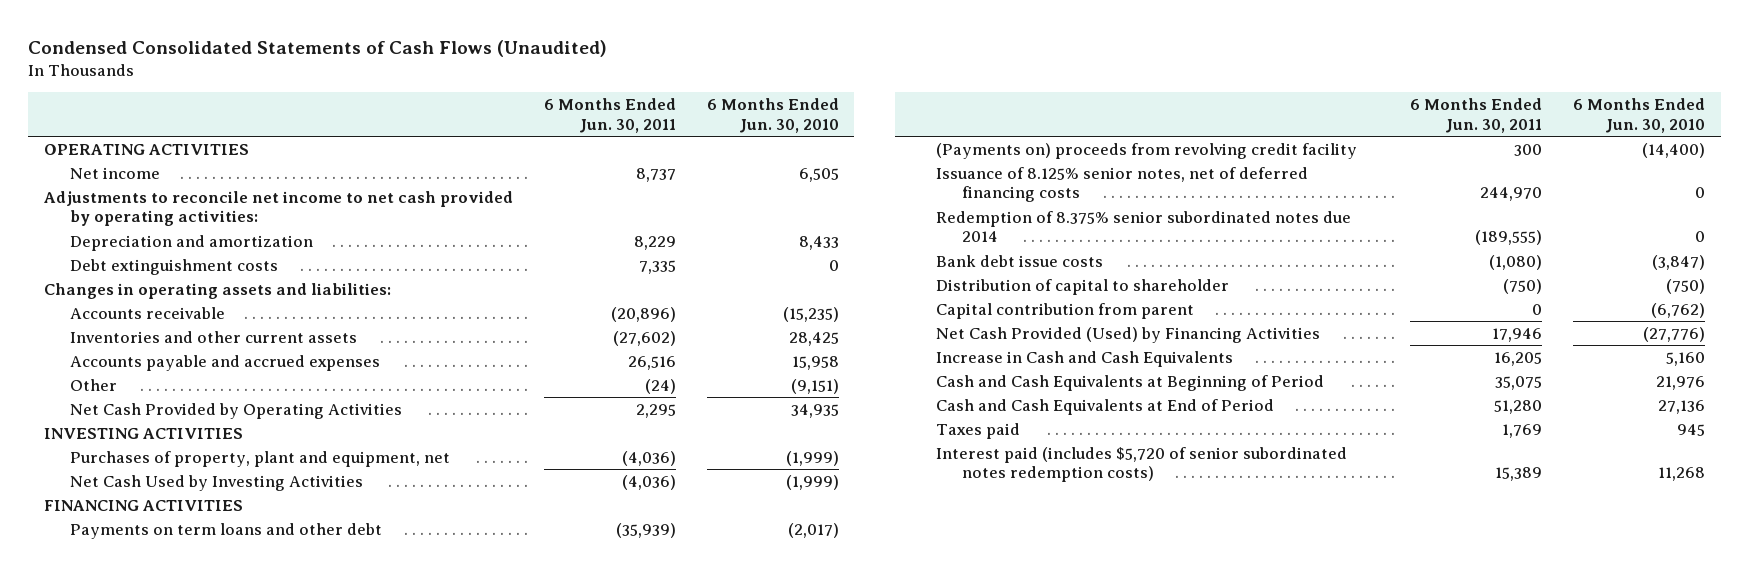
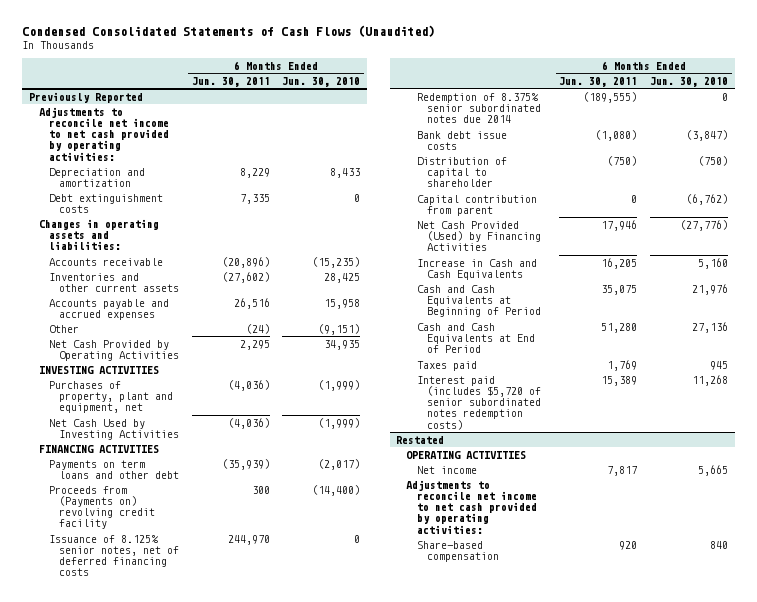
[43,143,249,155] OPERATING ACTIVITIES -> none
[69,166,160,179] Net income -> none
none -> [28,91,143,103] Previously Reported
[936,142,1358,159] (Payments on) proceeds from revolving credit facility -> [48,485,155,530] Proceeds from (Payments on) revolving credit facility
none -> [396,435,445,444] Restated
none -> [406,450,527,459] OPERATING ACTIVITIES
none -> [416,465,477,474] Net income
none -> [406,479,537,534] Adjustments to reconcile net income to net cash provided by operating activities:
none -> [416,540,499,563] Share-based compensation

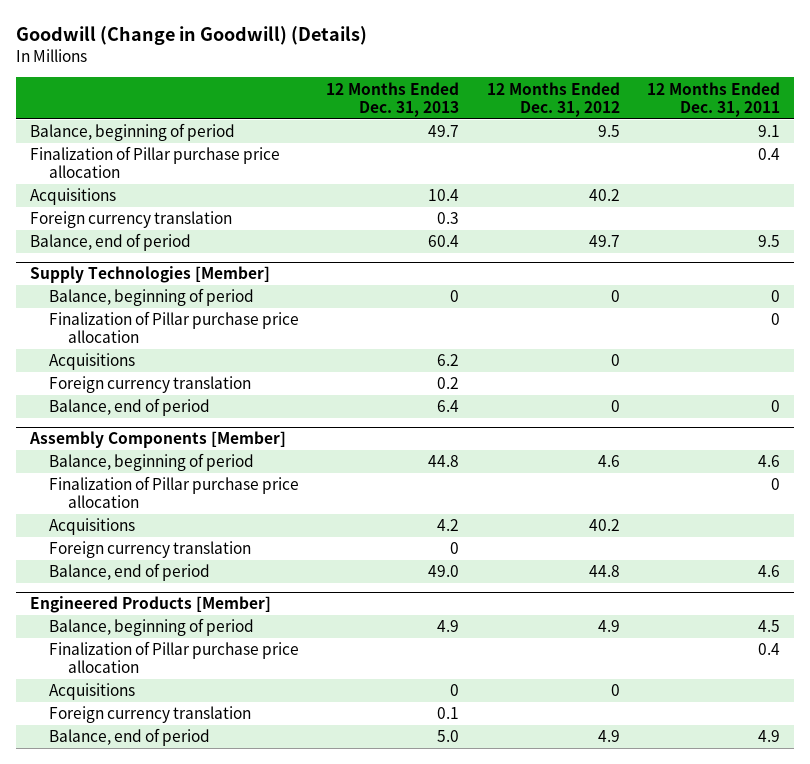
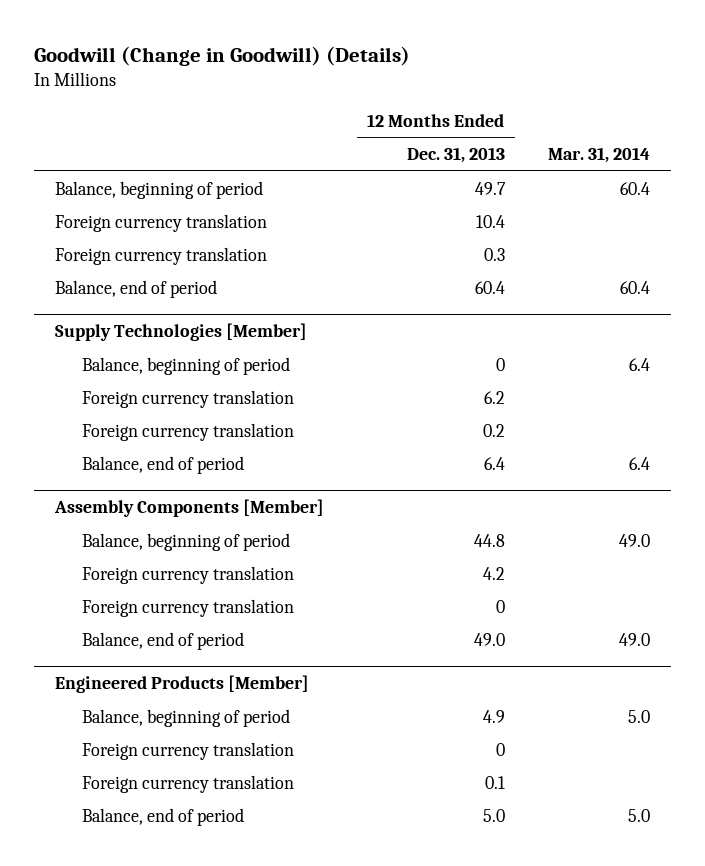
[486,81,620,117] 12 Months Ended Dec. 31, 2012 -> none
[646,81,780,117] 12 Months Ended Dec. 31, 2011 -> none
none -> [547,147,650,164] Mar. 31, 2014
[30,146,281,179] Finalization of Pillar purchase price allocation -> none
[30,188,117,206] Acquisitions -> [55,213,268,232] Foreign currency translation
[48,311,299,344] Finalization of Pillar purchase price allocation -> none
[48,353,135,371] Acquisitions -> [81,389,294,408] Foreign currency translation
[48,476,299,509] Finalization of Pillar purchase price allocation -> none
[48,518,135,536] Acquisitions -> [81,565,294,584] Foreign currency translation
[48,641,299,674] Finalization of Pillar purchase price allocation -> none
[48,683,135,701] Acquisitions -> [81,741,294,760] Foreign currency translation

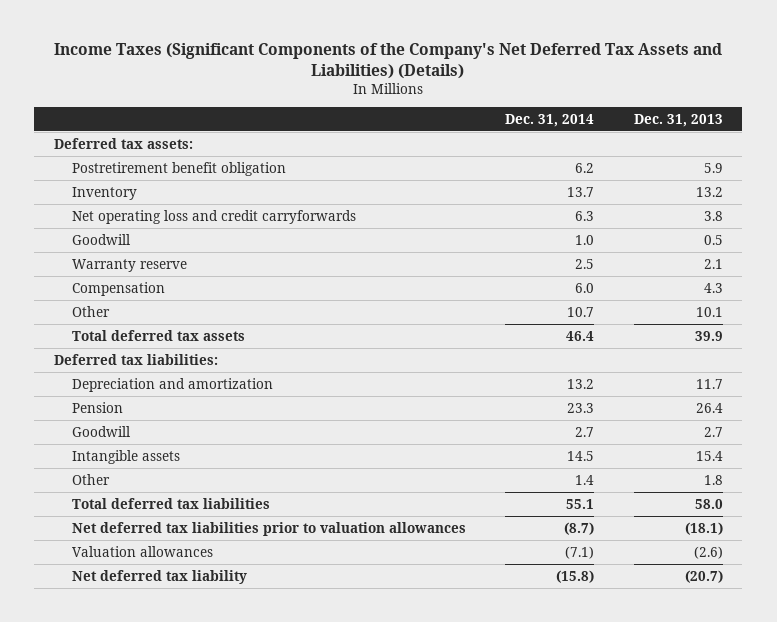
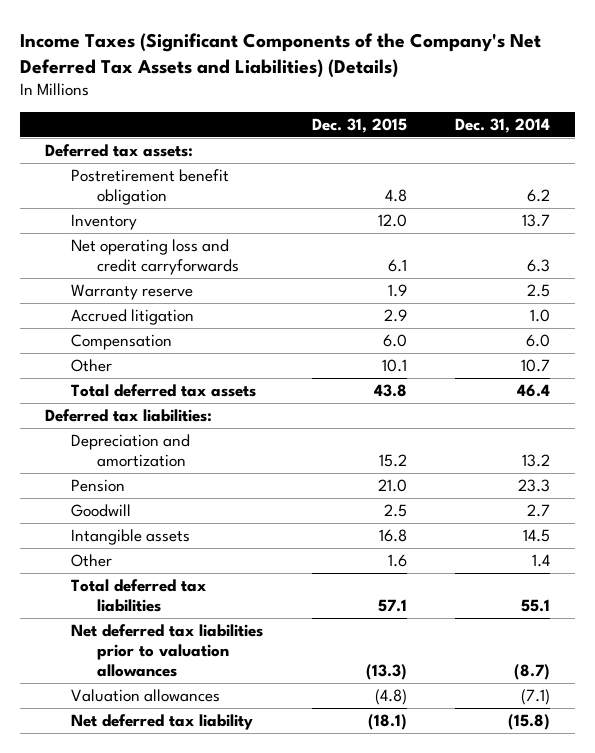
[633,113,723,127] Dec. 31, 2013 -> none
none -> [311,118,407,134] Dec. 31, 2015
[71,233,131,245] Goodwill -> none
none -> [71,308,195,325] Accrued litigation

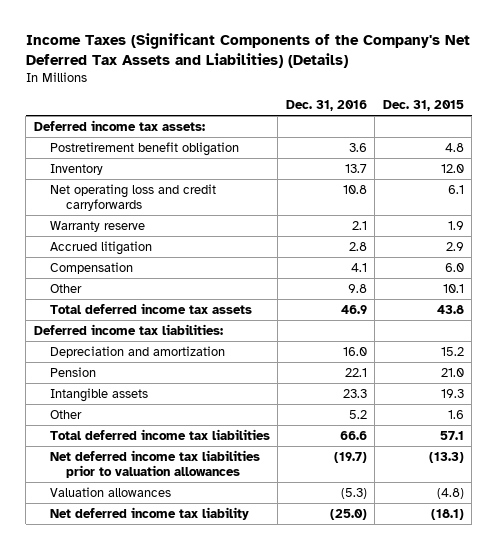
[455,118,551,134] Dec. 31, 2014 -> none
none -> [285,100,367,112] Dec. 31, 2016
[44,143,193,157] Deferred tax assets: -> [33,119,205,131] Deferred income tax assets:
[71,383,257,397] Total deferred tax assets -> [49,302,252,314] Total deferred income tax assets
[44,408,212,422] Deferred tax liabilities: -> [33,323,223,335] Deferred income tax liabilities:
[71,503,132,517] Goodwill -> none
[378,528,407,542] 16.8 -> [440,388,464,398] 19.3
[71,578,207,612] Total deferred tax liabilities -> [49,428,270,440] Total deferred income tax liabilities
[71,623,264,677] Net deferred tax liabilities prior to valuation allowances -> [49,449,260,478] Net deferred income tax liabilities prior to valuation allowances
[71,713,254,730] Net deferred tax liability -> [49,506,249,520] Net deferred income tax liability

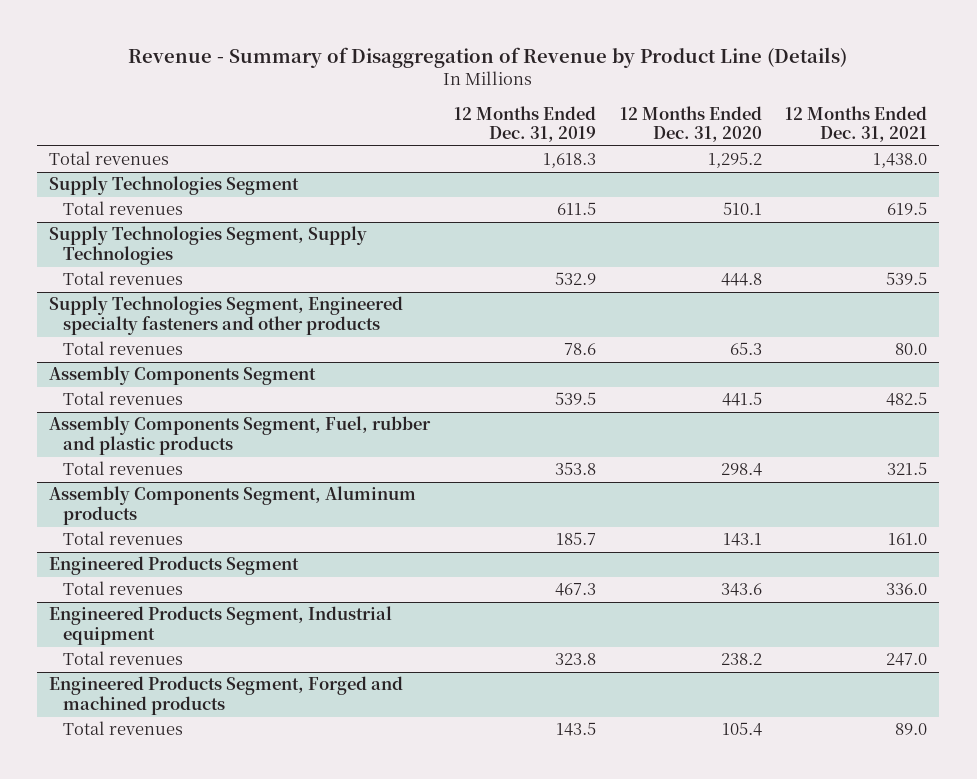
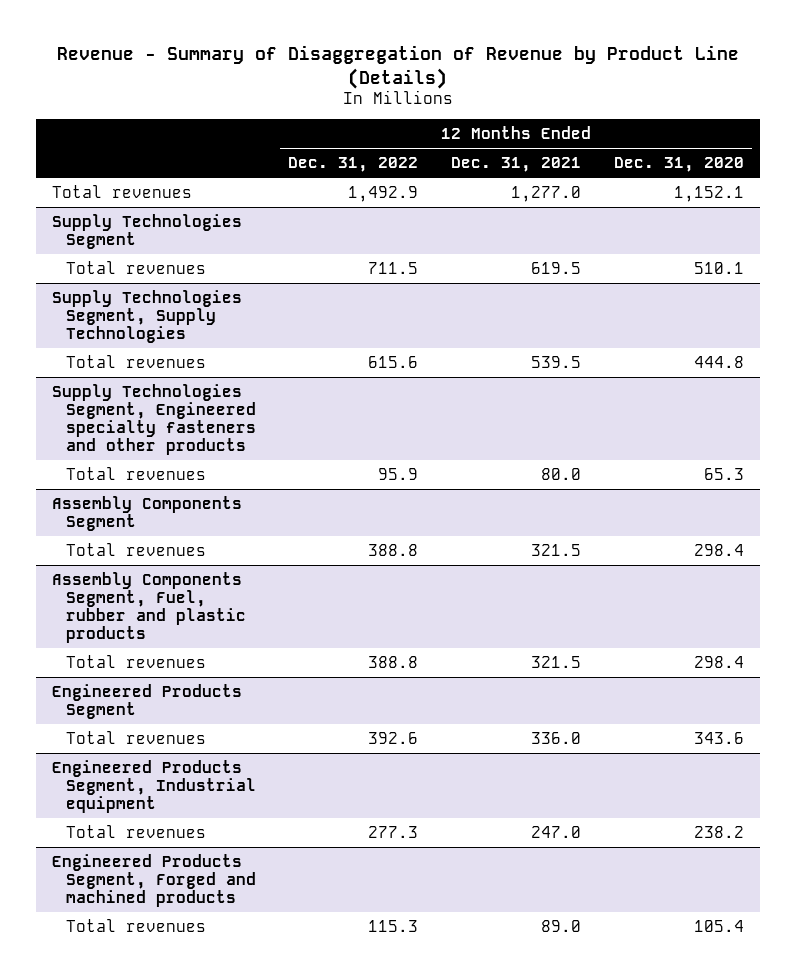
[454,105,597,143] 12 Months Ended Dec. 31, 2019 -> none
none -> [288,157,419,173] Dec. 31, 2022
[707,152,762,169] 1,295.2 -> [673,185,744,202] 1,152.1
[873,153,928,169] 1,438.0 -> [510,185,581,202] 1,277.0
[721,392,762,407] 441.5 -> [693,543,744,556] 298.4
[886,392,928,407] 482.5 -> [530,543,581,556] 321.5
[49,486,417,526] Assembly Components Segment, Aluminum products -> none
[62,531,183,546] Total revenues -> none

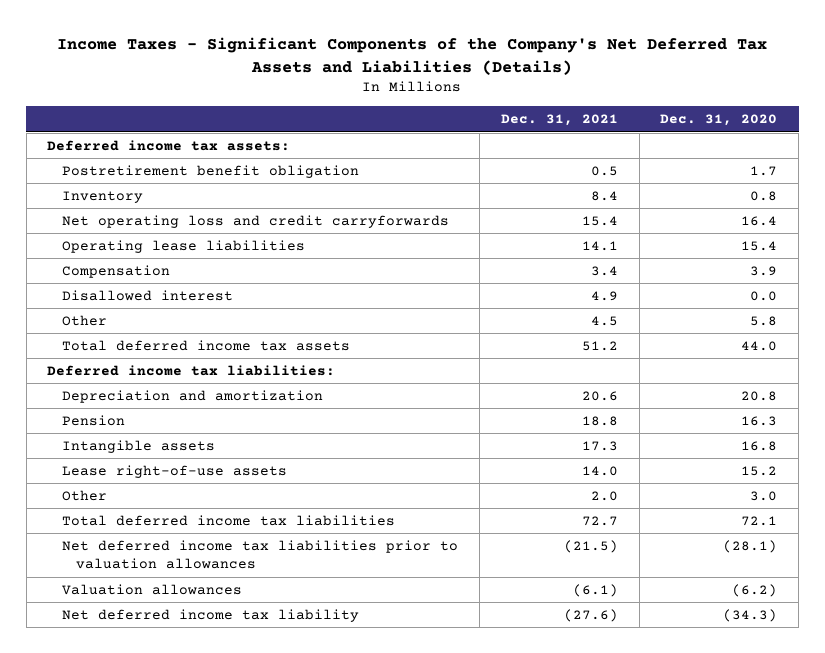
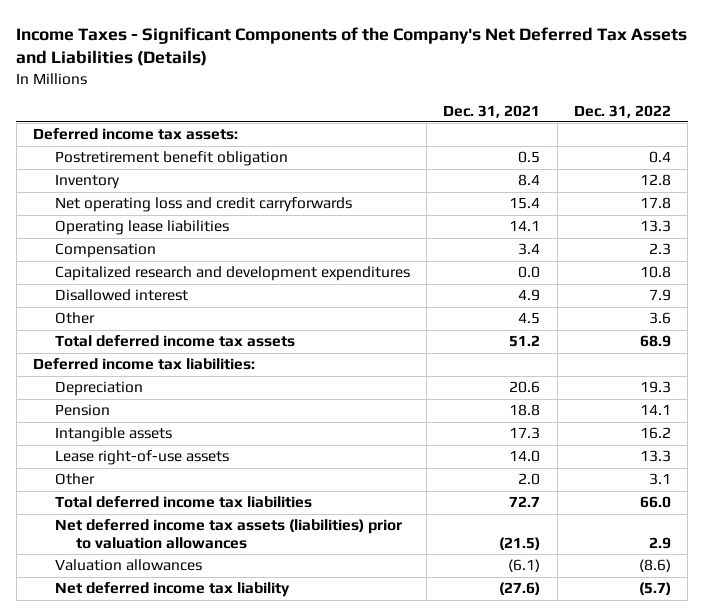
[660,114,778,127] Dec. 31, 2020 -> none
none -> [574,104,672,118] Dec. 31, 2022
none -> [54,266,410,282] Capitalized research and development expenditures
[61,389,323,403] Depreciation and amortization -> [54,381,143,397] Depreciation
[61,539,458,570] Net deferred income tax liabilities prior to valuation allowances -> [54,519,402,549] Net deferred income tax assets (liabilities) prior to valuation allowances

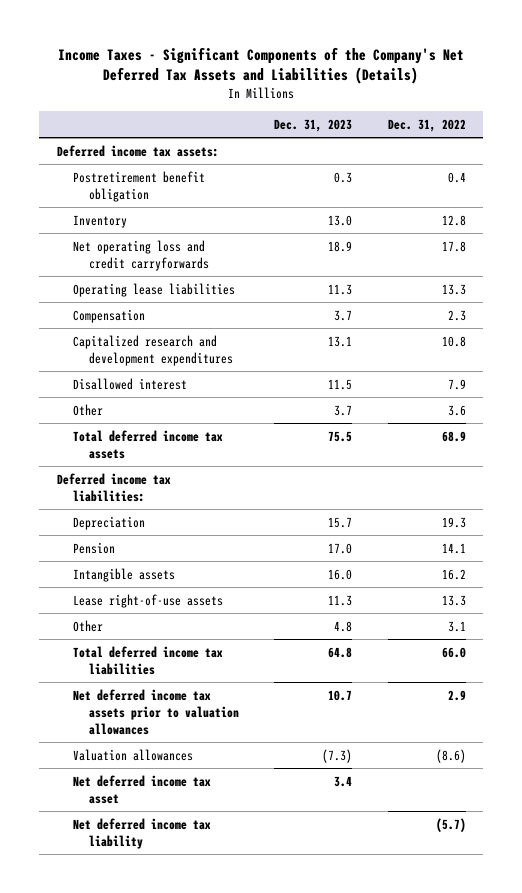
[443,104,541,118] Dec. 31, 2021 -> none
none -> [274,118,353,132] Dec. 31, 2023
[54,519,402,549] Net deferred income tax assets (liabilities) prior to valuation allowances -> [73,688,240,735] Net deferred income tax assets prior to valuation allowances
none -> [73,774,212,804] Net deferred income tax asset

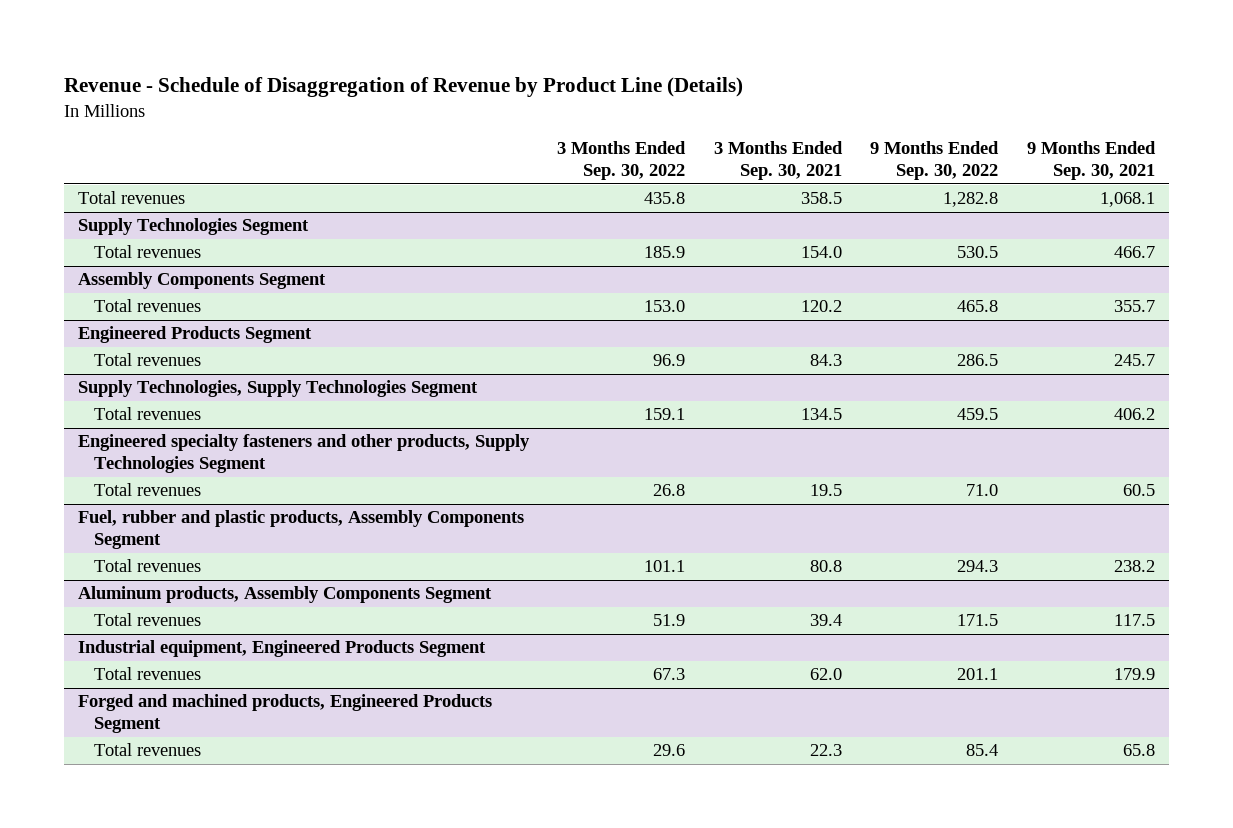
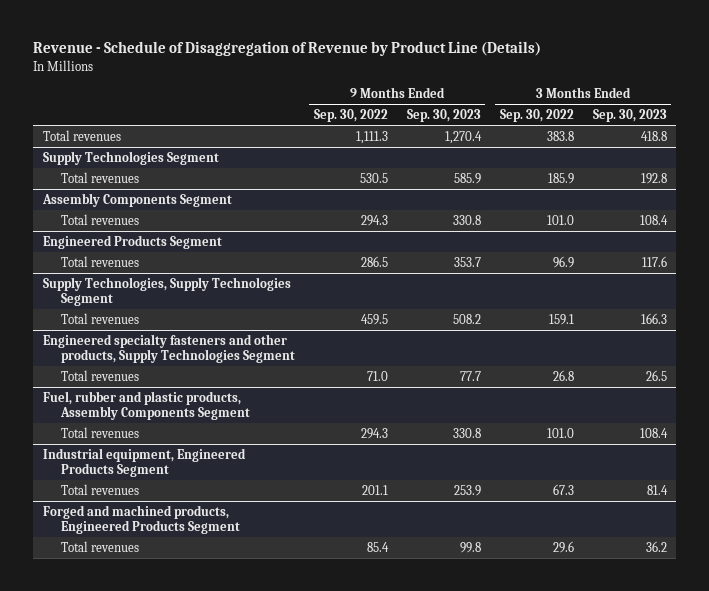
[713,141,843,180] 3 Months Ended Sep. 30, 2021 -> none
[1026,141,1156,180] 9 Months Ended Sep. 30, 2021 -> none
none -> [406,109,481,123] Sep. 30, 2023
none -> [592,109,667,123] Sep. 30, 2023
[644,192,686,205] 435.8 -> [546,130,574,141] 383.8
[943,192,999,208] 1,282.8 -> [355,130,388,144] 1,111.3
[644,300,686,313] 153.0 -> [546,214,574,225] 101.0
[957,300,999,313] 465.8 -> [360,214,388,226] 294.3
[77,586,492,604] Aluminum products, Assembly Components Segment -> none
[93,613,201,627] Total revenues -> none
[644,560,686,573] 101.1 -> [546,427,574,438] 101.0

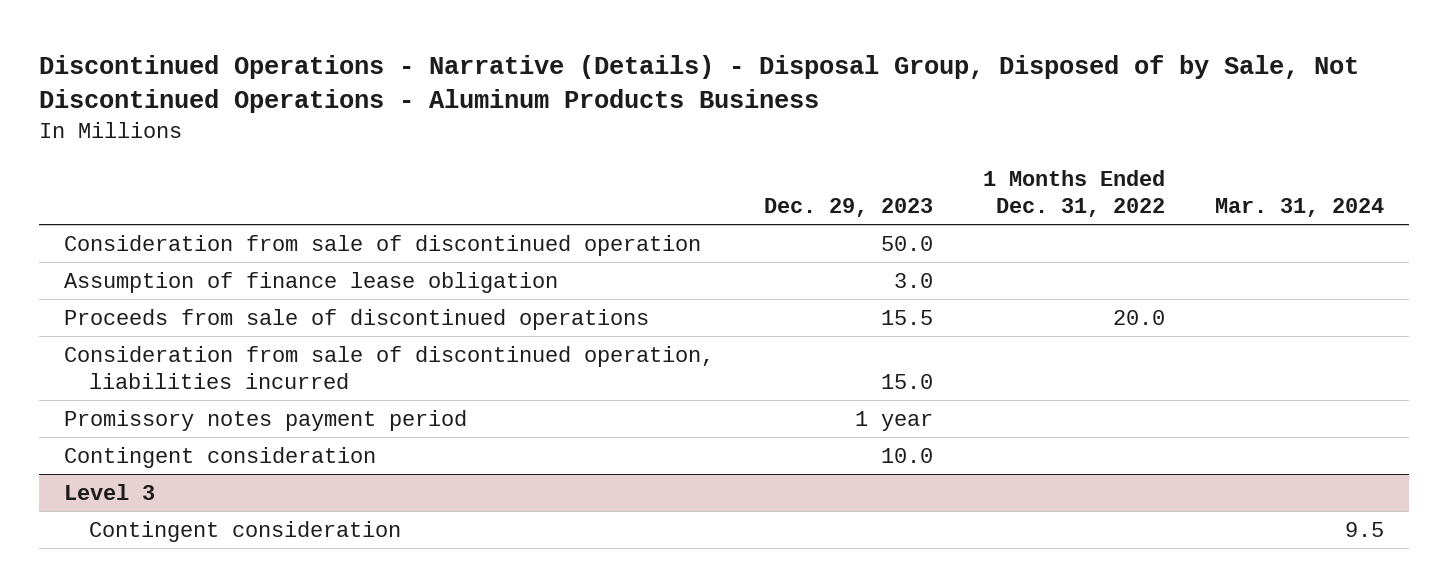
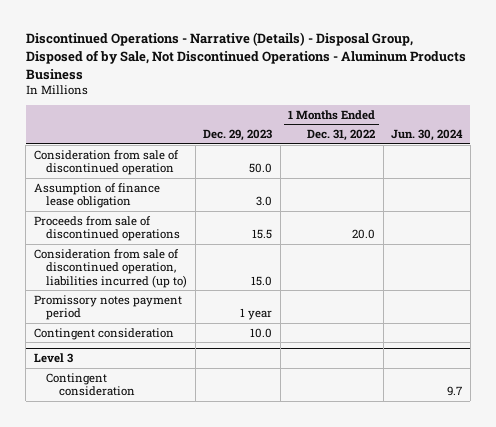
[1215,197,1385,217] Mar. 31, 2024 -> none
none -> [391,129,464,142] Jun. 30, 2024
[64,345,715,389] Consideration from sale of discontinued operation, liabilities incurred -> [33,248,188,288] Consideration from sale of discontinued operation, liabilities incurred (up to)

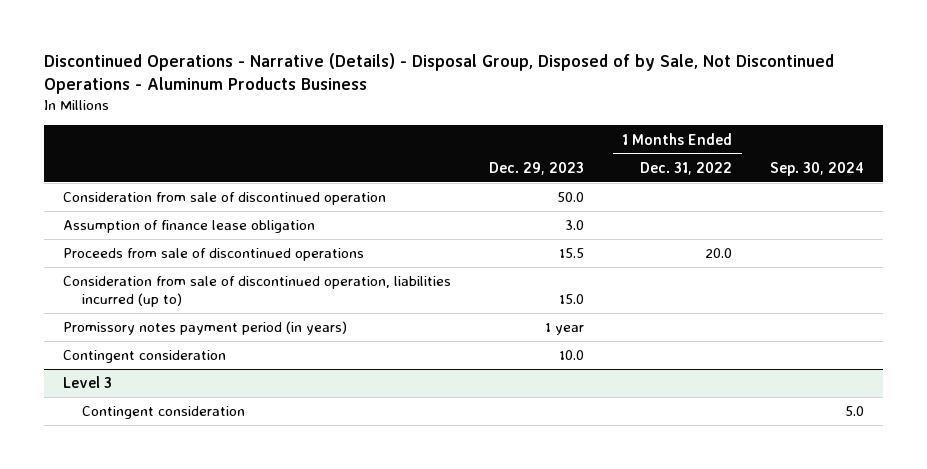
[391,129,464,142] Jun. 30, 2024 -> none
none -> [770,161,865,176] Sep. 30, 2024
[33,294,182,321] Promissory notes payment period -> [63,321,348,336] Promissory notes payment period (in years)

